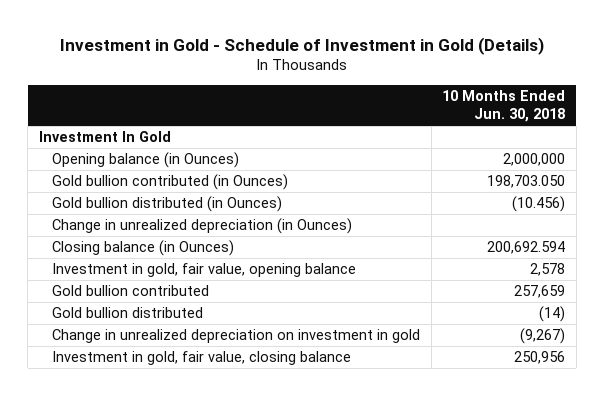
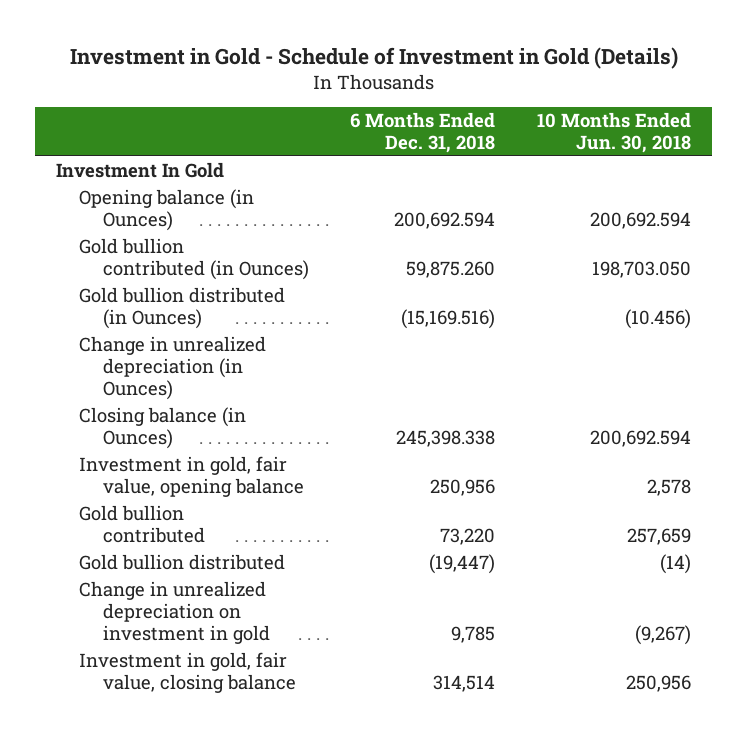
none -> [350,111,496,153] 6 Months Ended Dec. 31, 2018
[503,153,566,167] 2,000,000 -> [589,212,691,230] 200,692.594

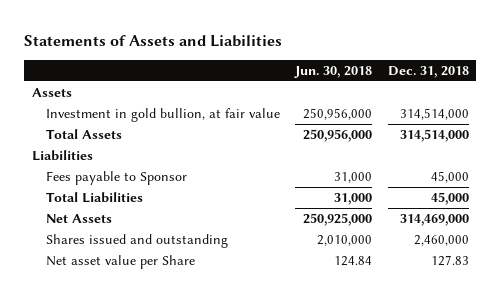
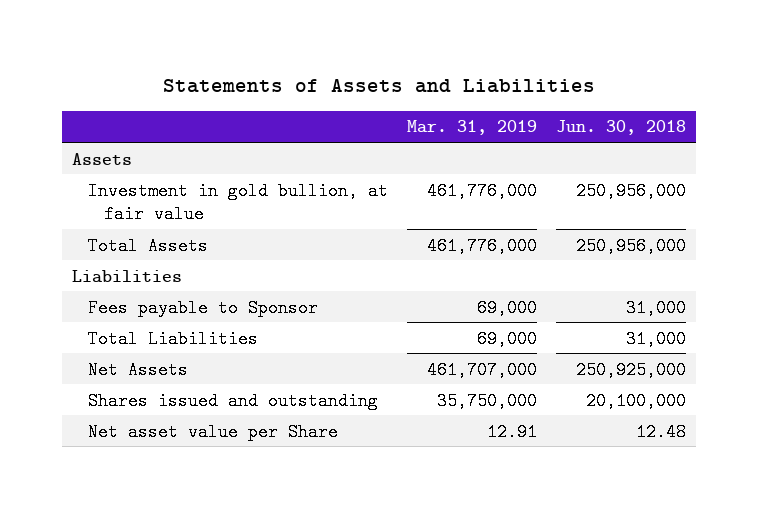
[387,65,469,78] Dec. 31, 2018 -> none
none -> [407,120,538,136] Mar. 31, 2019
[317,235,373,247] 2,010,000 -> [586,391,687,410] 20,100,000
[334,256,373,267] 124.84 -> [636,422,687,441] 12.48

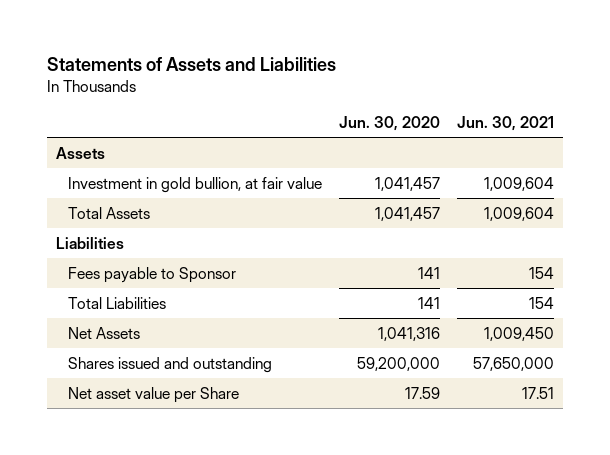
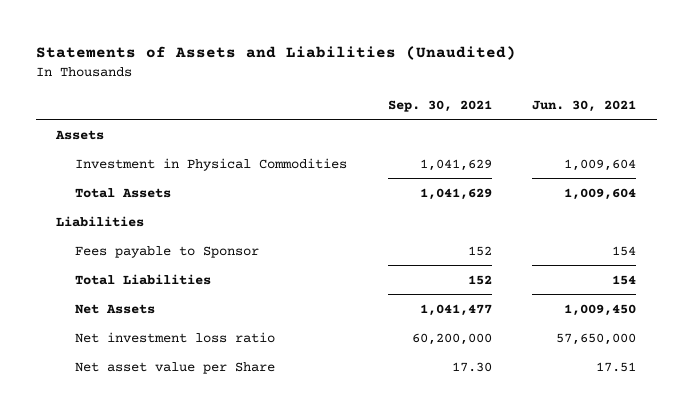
[46,56,336,71] Statements of Assets and Liabilities -> [35,46,516,61] Statements of Assets and Liabilities (Unaudited)
[338,115,440,131] Jun. 30, 2020 -> none
none -> [387,99,492,112] Sep. 30, 2021
[67,176,322,193] Investment in gold bullion, at fair value -> [75,157,348,171] Investment in Physical Commodities
[67,356,272,373] Shares issued and outstanding -> [75,331,276,343] Net investment loss ratio

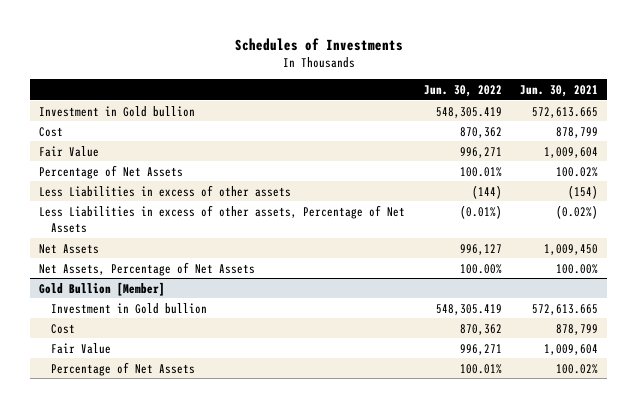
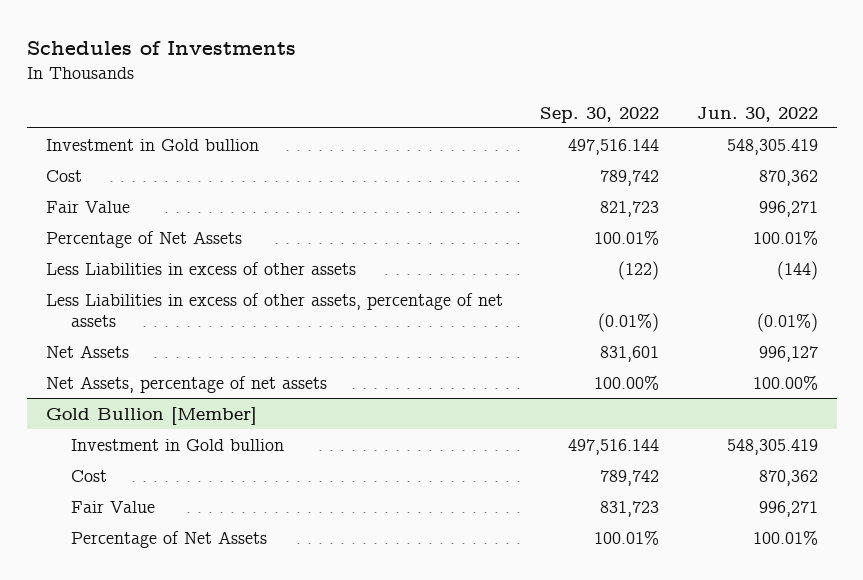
[519,84,598,97] Jun. 30, 2021 -> none
none -> [540,106,660,123] Sep. 30, 2022
[39,204,406,233] Less Liabilities in excess of other assets, Percentage of Net Assets -> [45,292,503,327] Less Liabilities in excess of other assets, percentage of net assets
[39,261,256,276] Net Assets, Percentage of Net Assets -> [45,375,327,393] Net Assets, percentage of net assets

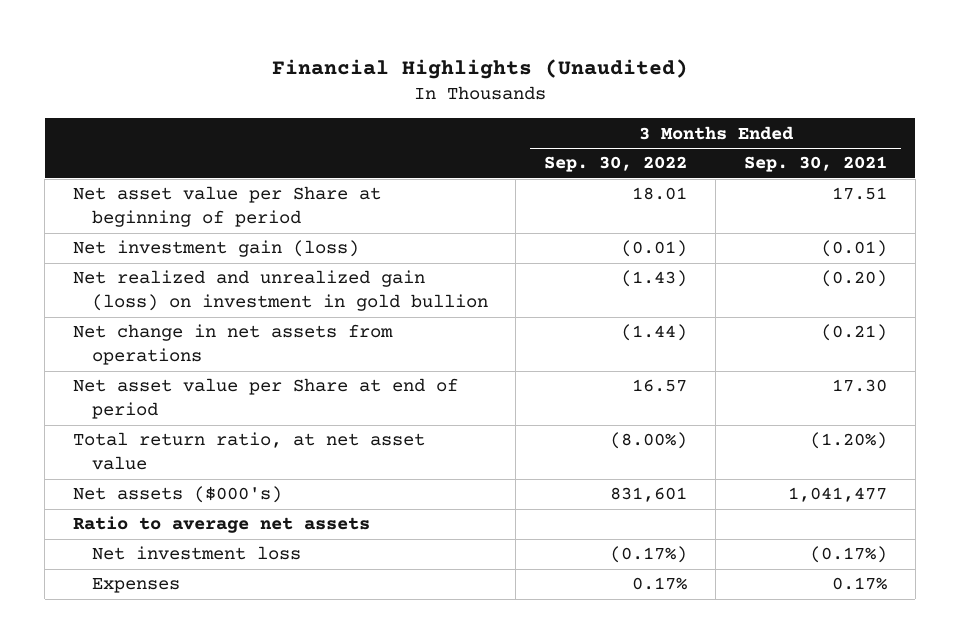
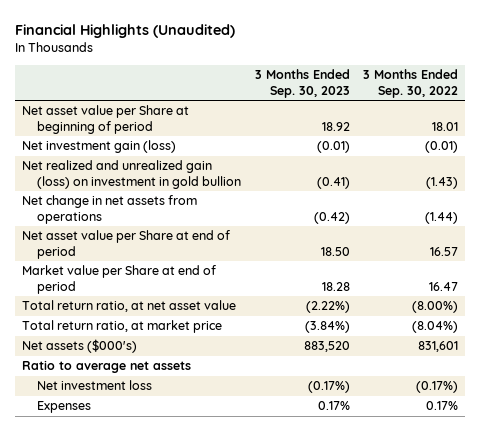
[743,156,887,173] Sep. 30, 2021 -> none
none -> [254,69,350,98] 3 Months Ended Sep. 30, 2023
none -> [21,265,216,295] Market value per Share at end of period
none -> [21,320,222,334] Total return ratio, at market price

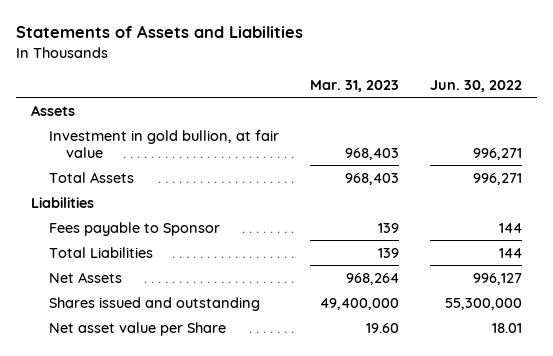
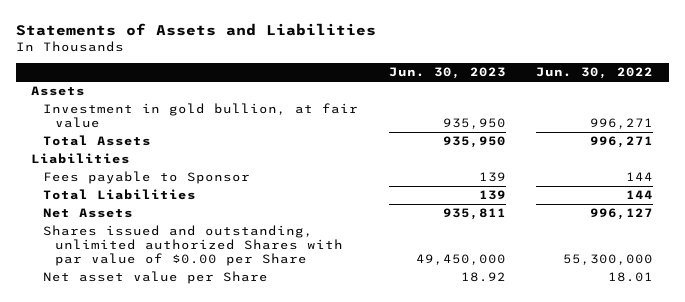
[309,79,399,92] Mar. 31, 2023 -> none
none -> [388,67,506,80] Jun. 30, 2023
[48,296,260,311] Shares issued and outstanding -> [43,225,344,267] Shares issued and outstanding, unlimited authorized Shares with par value of $0.00 per Share

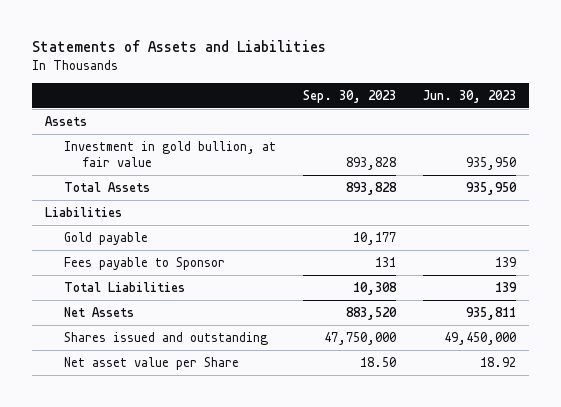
[536,67,654,80] Jun. 30, 2022 -> none
none -> [302,89,396,103] Sep. 30, 2023
none -> [63,232,148,246] Gold payable
[43,225,344,267] Shares issued and outstanding, unlimited authorized Shares with par value of $0.00 per Share -> [63,332,268,346] Shares issued and outstanding

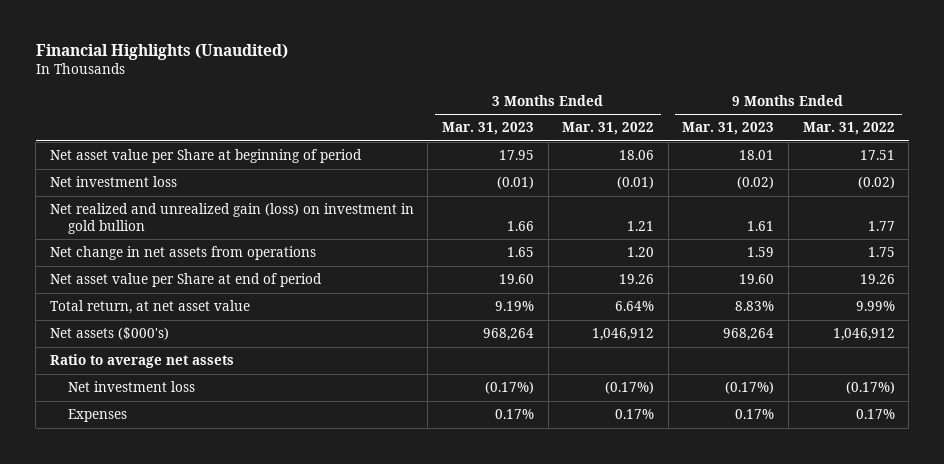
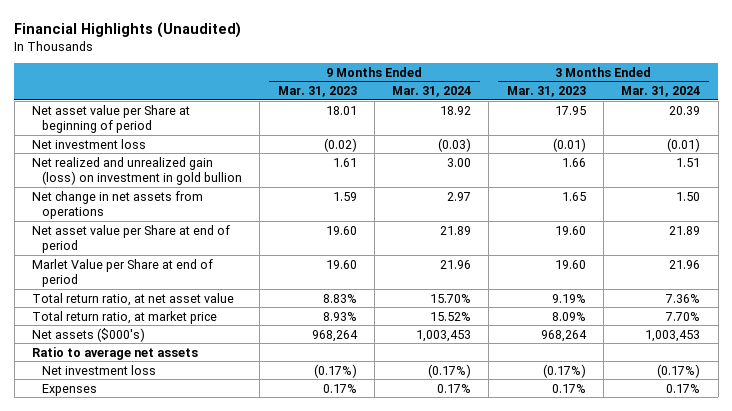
[562,122,655,136] Mar. 31, 2022 -> none
[802,122,895,136] Mar. 31, 2022 -> none
none -> [392,86,472,98] Mar. 31, 2024
none -> [621,86,701,98] Mar. 31, 2024
none -> [31,258,213,287] Marlet Value per Share at end of period
[49,300,250,315] Total return, at net asset value -> [31,292,234,306] Total return ratio, at net asset value
none -> [31,310,217,324] Total return ratio, at market price

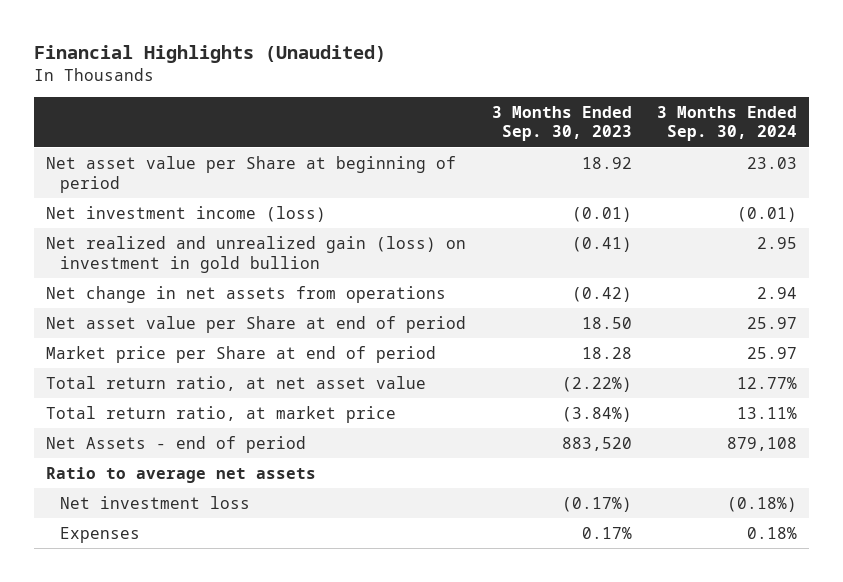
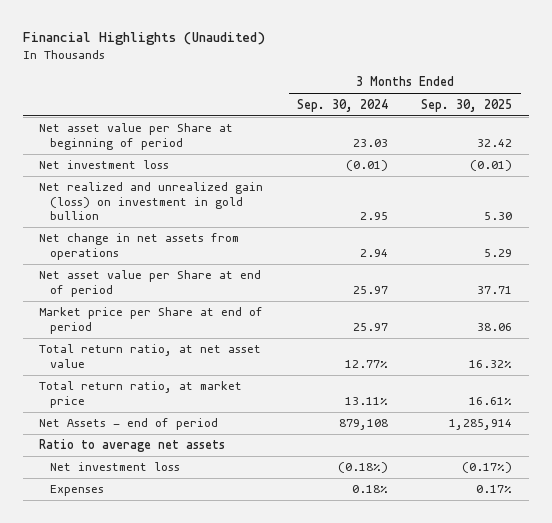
[491,105,632,142] 3 Months Ended Sep. 30, 2023 -> none
none -> [421,98,513,112] Sep. 30, 2025
[46,206,327,223] Net investment income (loss) -> [39,160,170,170] Net investment loss

